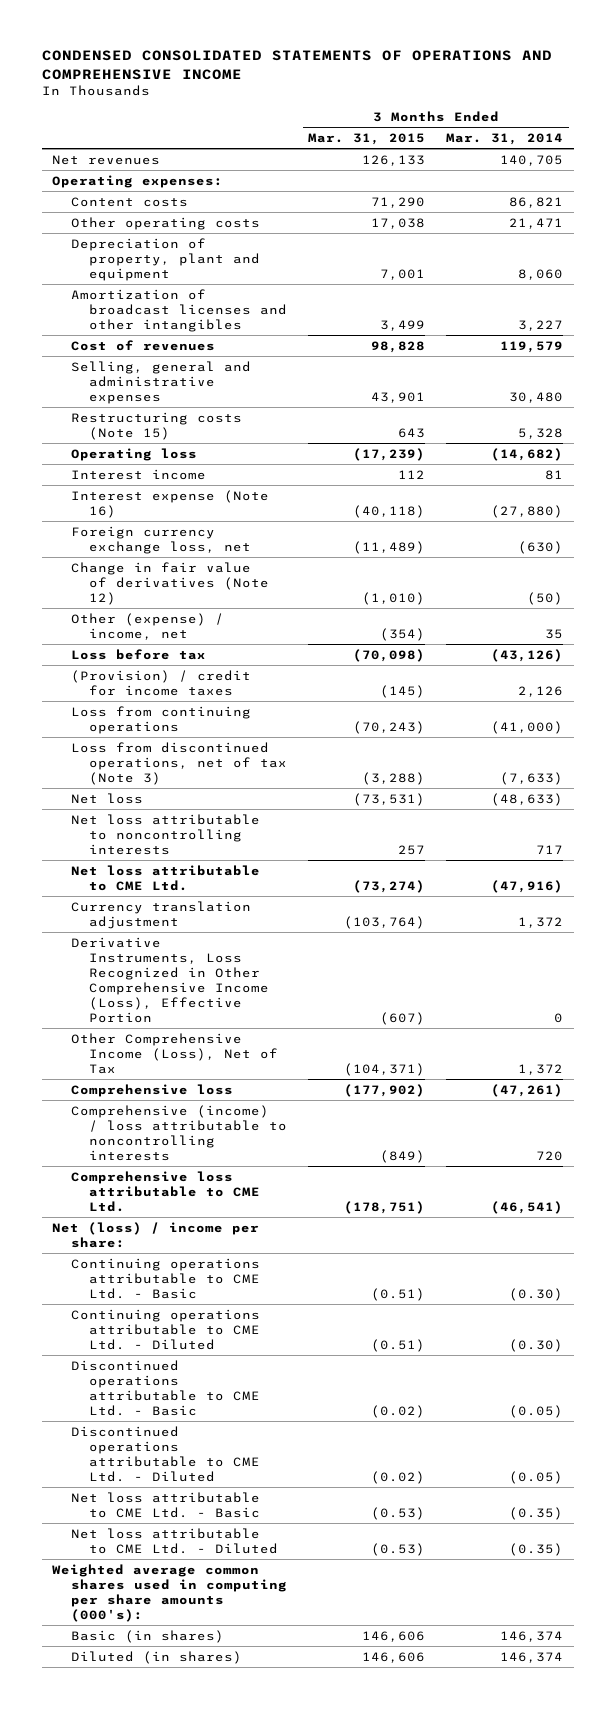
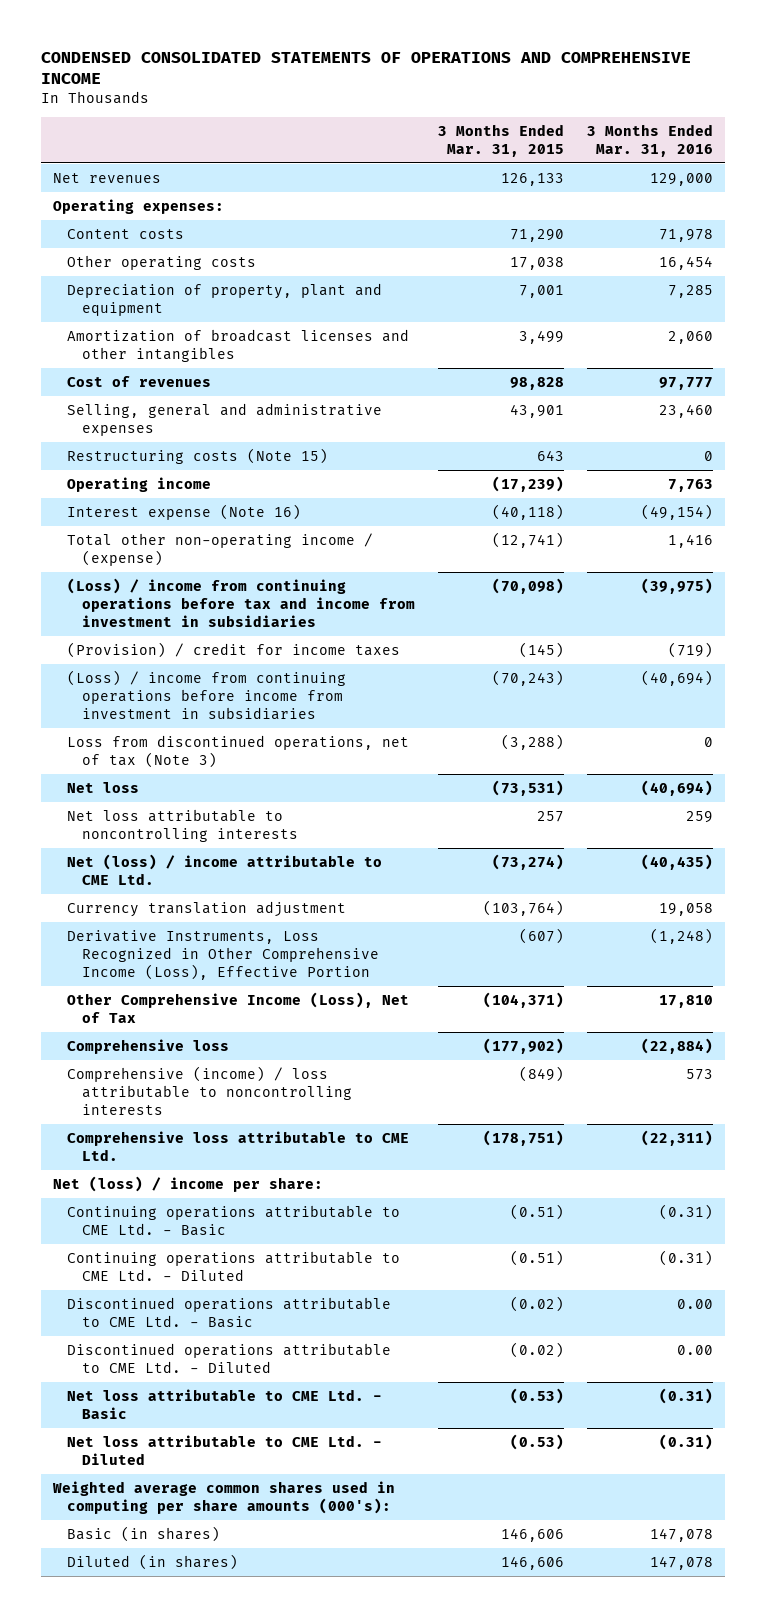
[446,132,564,145] Mar. 31, 2014 -> none
none -> [587,123,714,157] 3 Months Ended Mar. 31, 2016
[70,468,206,480] Interest income -> none
[70,447,197,461] Operating loss -> [67,476,212,492] Operating income
[70,525,252,554] Foreign currency exchange loss, net -> none
[70,561,270,605] Change in fair value of derivatives (Note 12) -> none
[70,612,224,640] Other (expense) / income, net -> none
none -> [67,532,374,566] Total other non-operating income / (expense)
[70,648,206,660] Loss before tax -> [67,577,415,627] (Loss) / income from continuing operations before tax and income from investment in subsidiaries
[70,705,251,734] Loss from continuing operations -> [67,669,347,720] (Loss) / income from continuing operations before income from investment in subsidiaries
[70,864,260,891] Net loss attributable to CME Ltd. -> [67,853,383,885] Net (loss) / income attributable to CME Ltd.

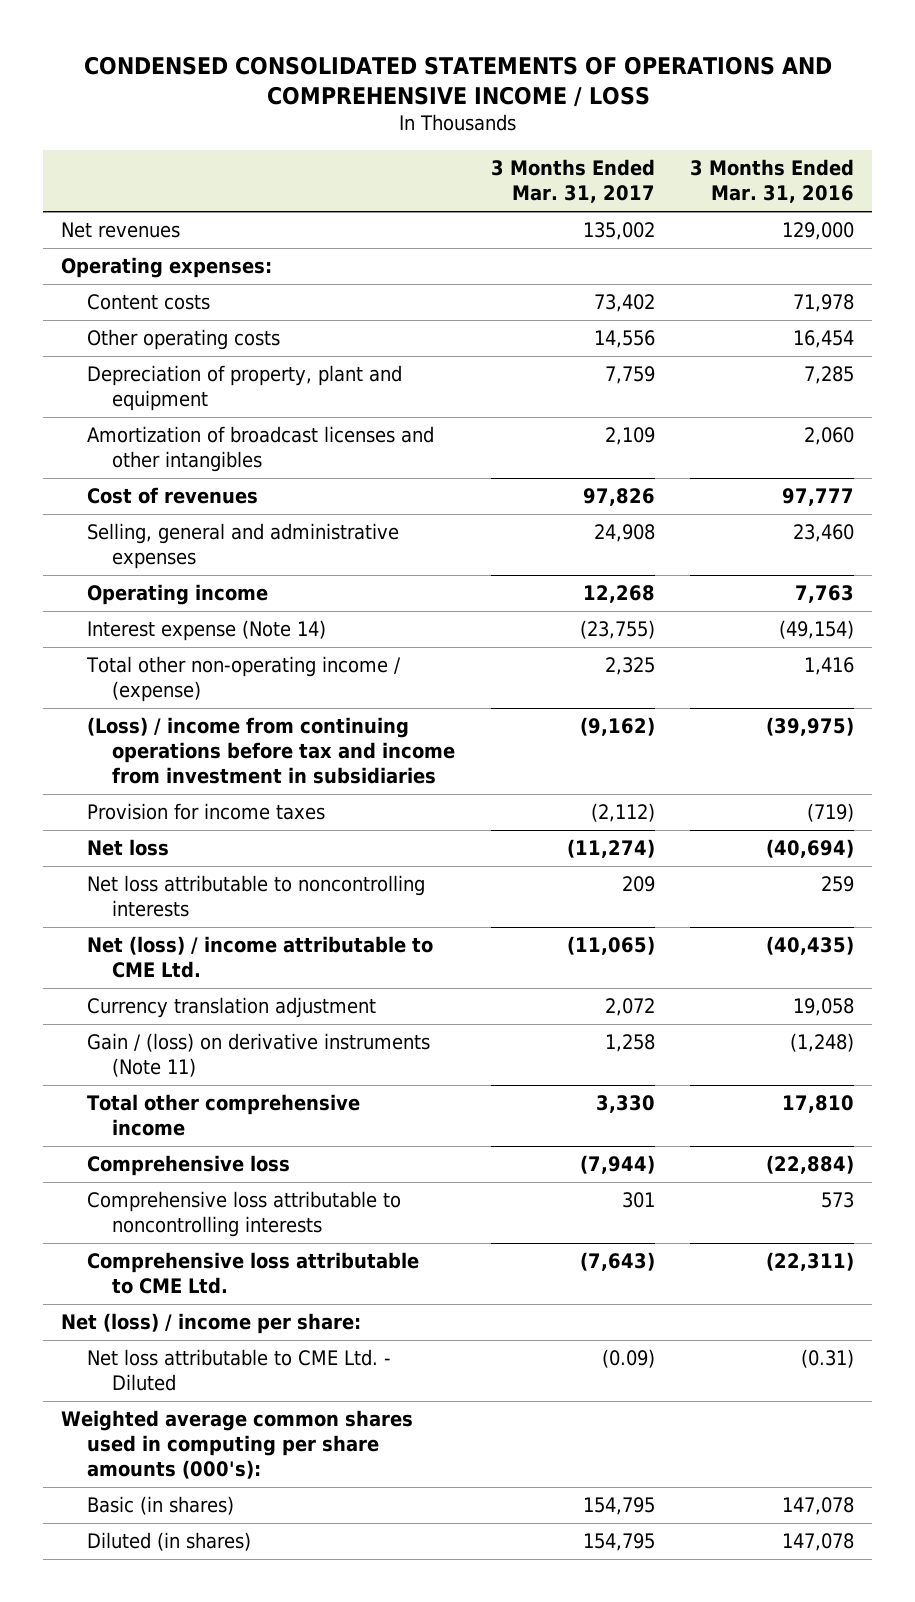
[40,51,691,85] CONDENSED CONSOLIDATED STATEMENTS OF OPERATIONS AND COMPREHENSIVE INCOME -> [83,55,832,107] CONDENSED CONSOLIDATED STATEMENTS OF OPERATIONS AND COMPREHENSIVE INCOME / LOSS
[438,123,565,157] 3 Months Ended Mar. 31, 2015 -> none
none -> [490,159,655,204] 3 Months Ended Mar. 31, 2017
[67,447,329,464] Restructuring costs (Note 15) -> none
[67,503,302,520] Interest expense (Note 16) -> [86,620,326,642] Interest expense (Note 14)
[67,669,347,720] (Loss) / income from continuing operations before income from investment in subsidiaries -> none
[67,734,410,768] Loss from discontinued operations, net of tax (Note 3) -> none
[67,641,401,658] (Provision) / credit for income taxes -> [86,803,325,821] Provision for income taxes
[67,929,379,980] Derivative Instruments, Loss Recognized in Other Comprehensive Income (Loss), Effective Portion -> [86,1033,430,1078] Gain / (loss) on derivative instruments (Note 11)
[67,991,410,1023] Other Comprehensive Income (Loss), Net of Tax -> [86,1094,360,1137] Total other comprehensive income
[67,1065,352,1115] Comprehensive (income) / loss attributable to noncontrolling interests -> [86,1191,401,1238] Comprehensive loss attributable to noncontrolling interests
[67,1204,401,1236] Continuing operations attributable to CME Ltd. - Basic -> none
[67,1250,401,1281] Continuing operations attributable to CME Ltd. - Diluted -> none
[67,1296,392,1328] Discontinued operations attributable to CME Ltd. - Basic -> none
[67,1342,392,1373] Discontinued operations attributable to CME Ltd. - Diluted -> none
[67,1388,383,1419] Net loss attributable to CME Ltd. - Basic -> none

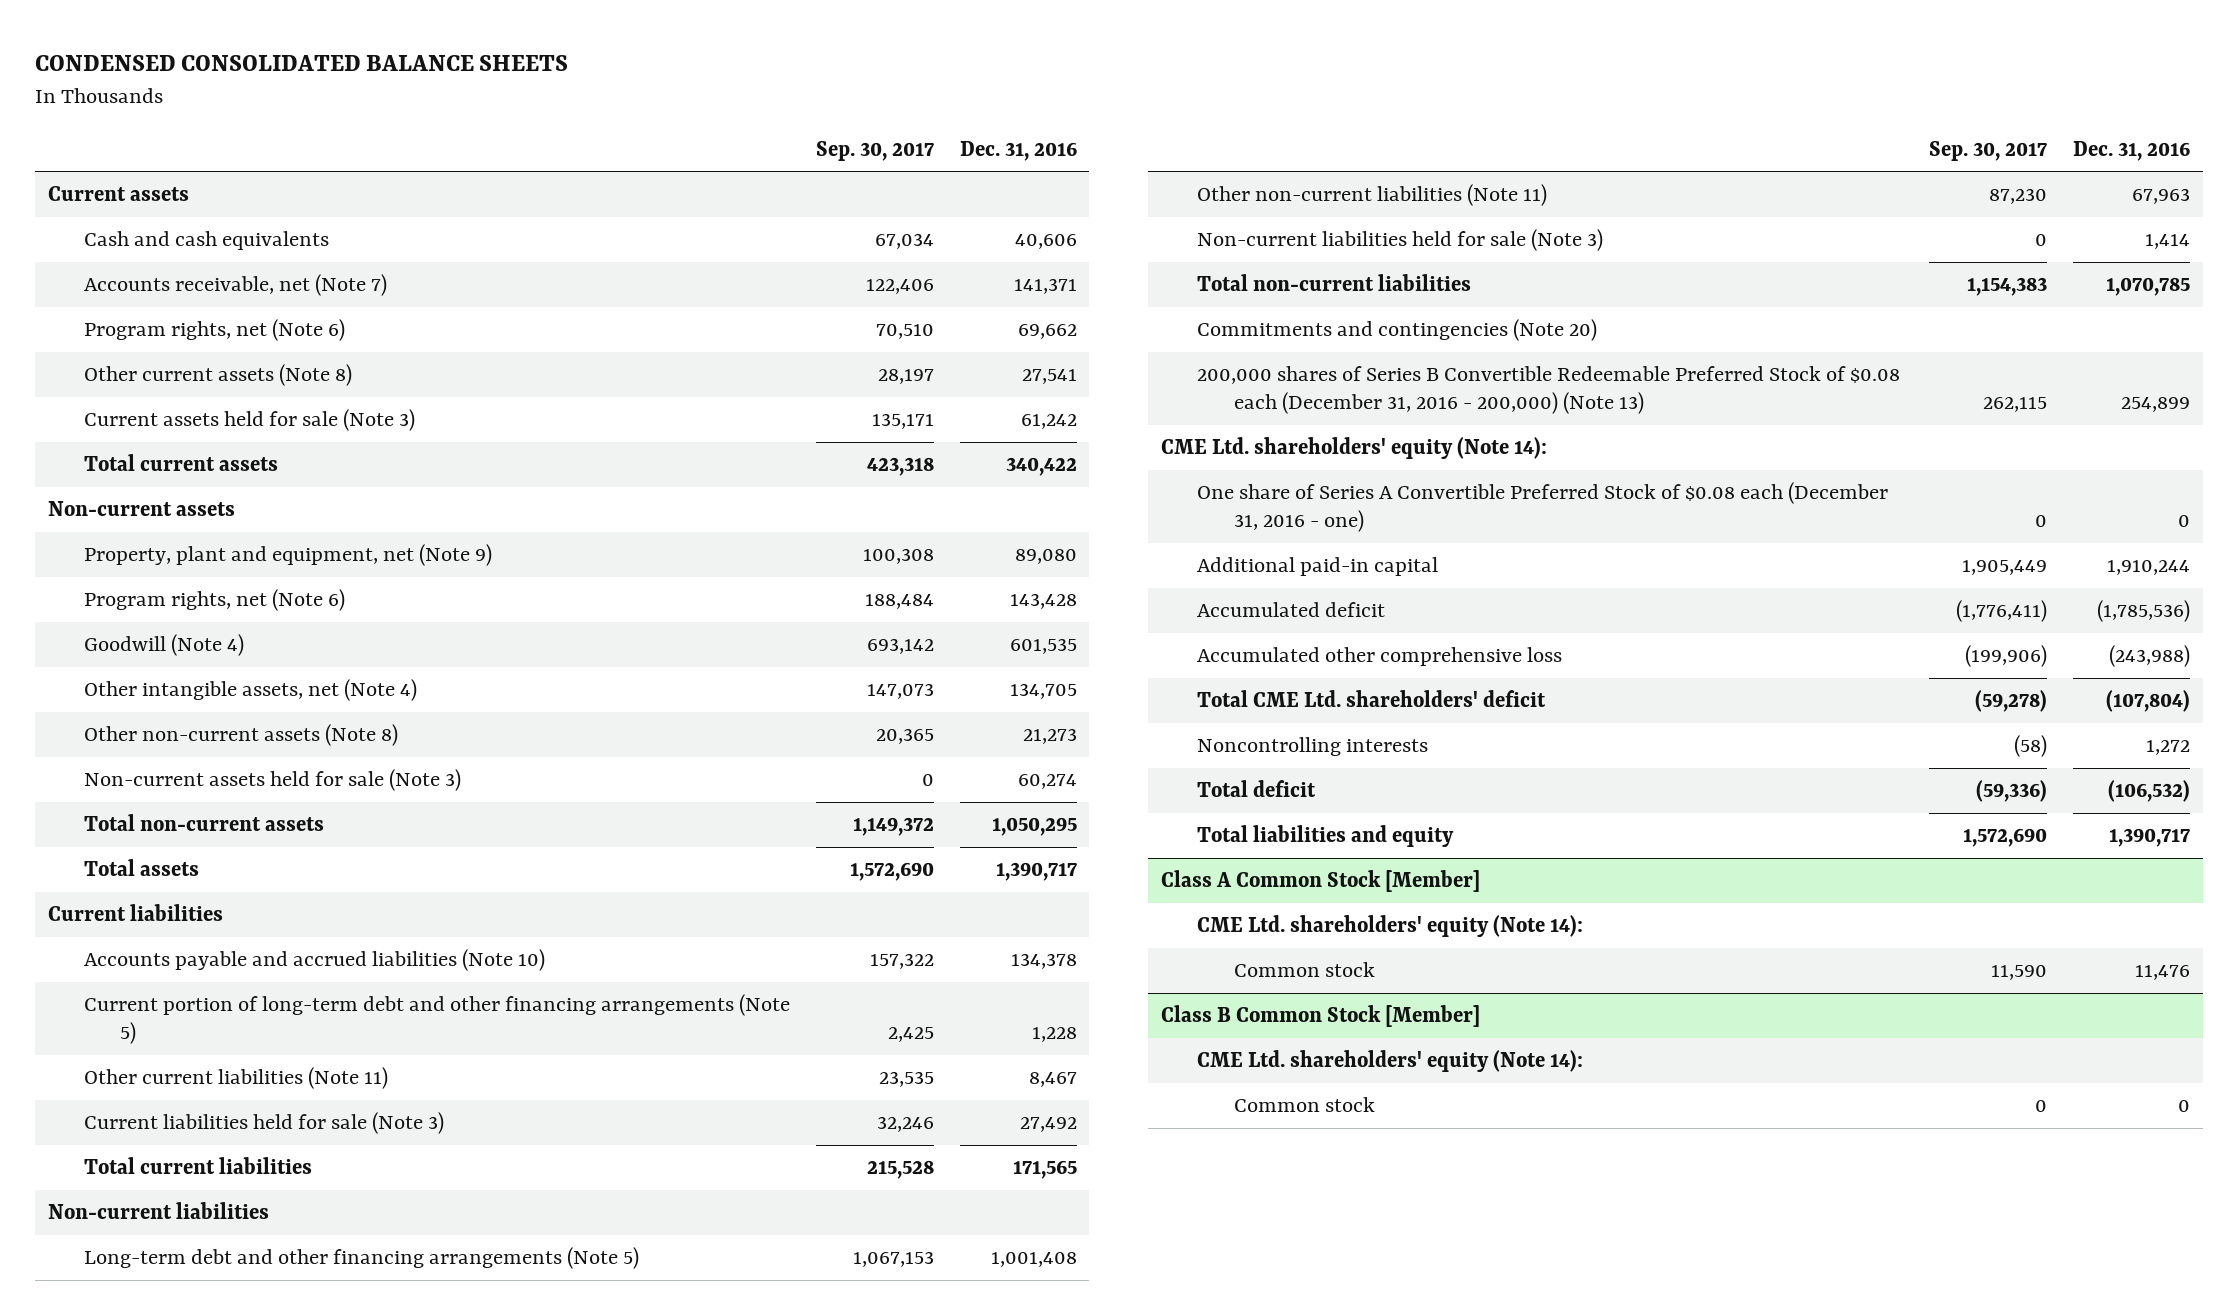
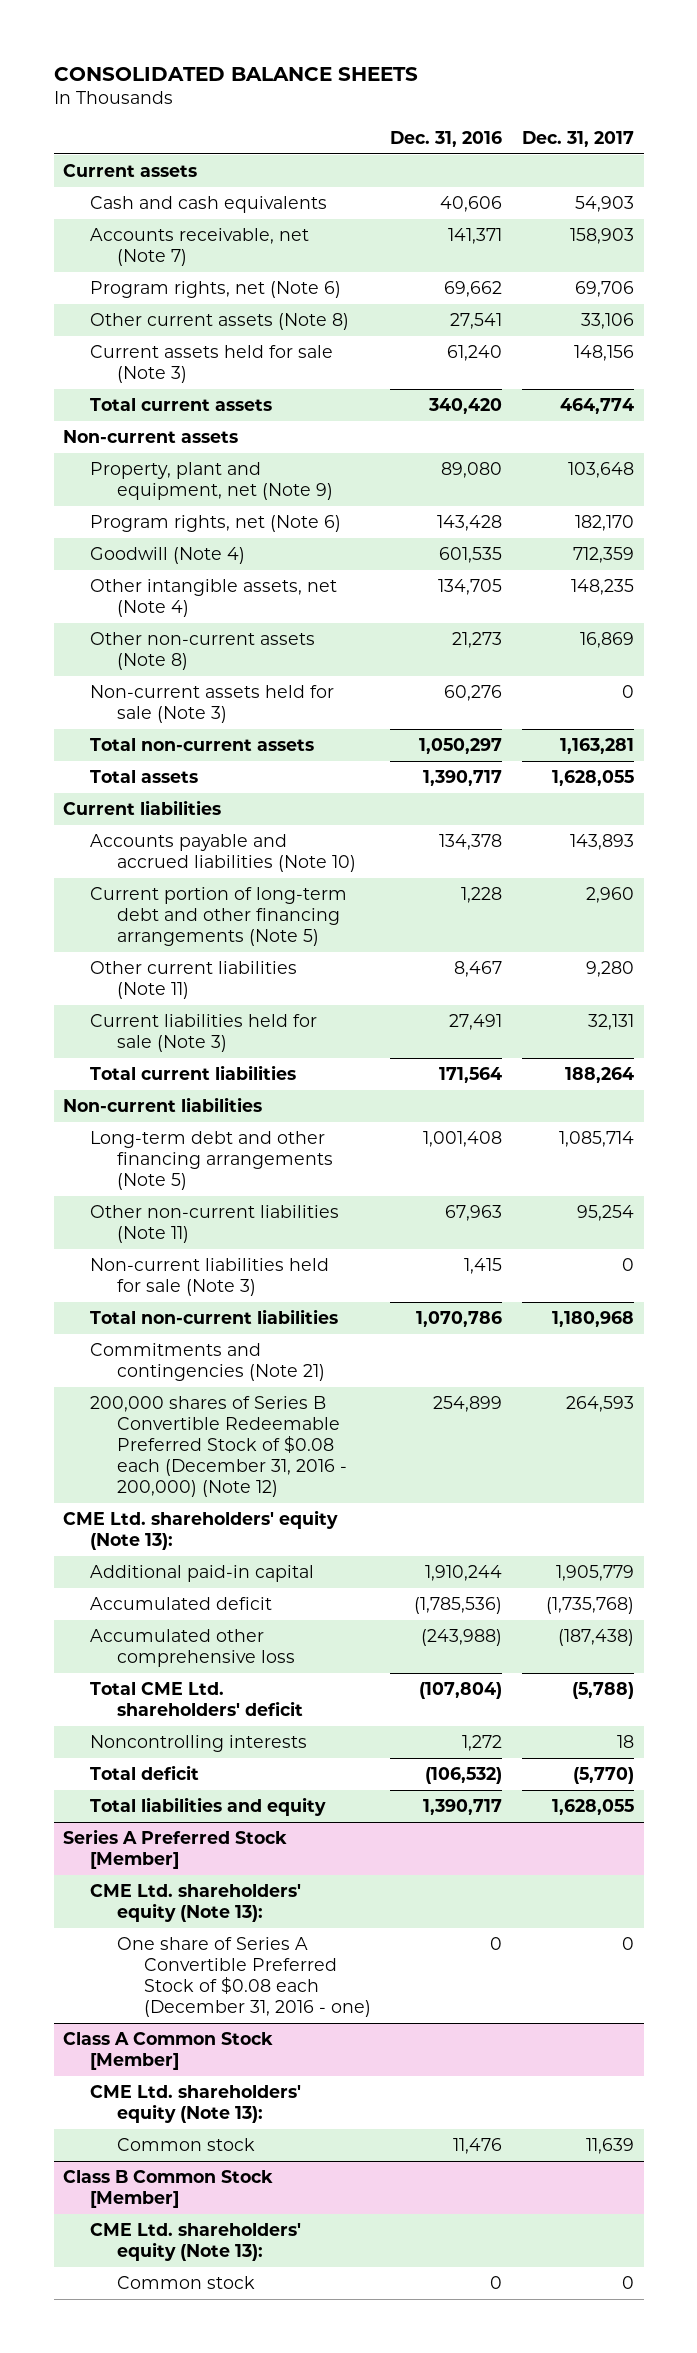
[34,55,568,72] CONDENSED CONSOLIDATED BALANCE SHEETS -> [53,66,418,81] CONSOLIDATED BALANCE SHEETS
[815,140,934,161] Sep. 30, 2017 -> none
none -> [521,130,634,147] Dec. 31, 2017
[1020,414,1077,430] 61,242 -> [447,345,503,362] 61,240
[1005,457,1077,477] 340,422 -> [428,398,503,415] 340,420
[1017,774,1077,790] 60,274 -> [444,685,503,702] 60,276
[991,817,1077,837] 1,050,295 -> [419,738,503,755] 1,050,297
[1019,1117,1077,1133] 27,492 -> [449,1014,503,1031] 27,491
[1012,1160,1077,1180] 171,565 -> [439,1067,503,1084] 171,564
[1197,482,1889,533] One share of Series A Convertible Preferred Stock of $0.08 each (December 31, 2016 - one) -> none
[2145,234,2191,250] 1,414 -> [464,1258,503,1275] 1,415
[2106,277,2191,297] 1,070,785 -> [416,1311,503,1328] 1,070,786
[1197,319,1598,342] Commitments and contingencies (Note 20) -> [90,1343,326,1382] Commitments and contingencies (Note 21)
[1197,366,1901,415] 200,000 shares of Series B Convertible Redeemable Preferred Stock of $0.08 each (December 31, 2016 - 200,000) (Note 13) -> [90,1396,348,1497] 200,000 shares of Series B Convertible Redeemable Preferred Stock of $0.08 each (December 31, 2016 - 200,000) (Note 12)
[1161,437,1548,460] CME Ltd. shareholders' equity (Note 14): -> [63,1510,339,1551] CME Ltd. shareholders' equity (Note 13):
none -> [63,1829,288,1870] Series A Preferred Stock [Member]
none -> [90,1884,302,1923] CME Ltd. shareholders' equity (Note 13):
none -> [117,1937,371,2017] One share of Series A Convertible Preferred Stock of $0.08 each (December 31, 2016 - one)
[1197,915,1584,938] CME Ltd. shareholders' equity (Note 14): -> [90,2085,302,2124] CME Ltd. shareholders' equity (Note 13):
[1197,1050,1584,1073] CME Ltd. shareholders' equity (Note 14): -> [90,2223,302,2262] CME Ltd. shareholders' equity (Note 13):

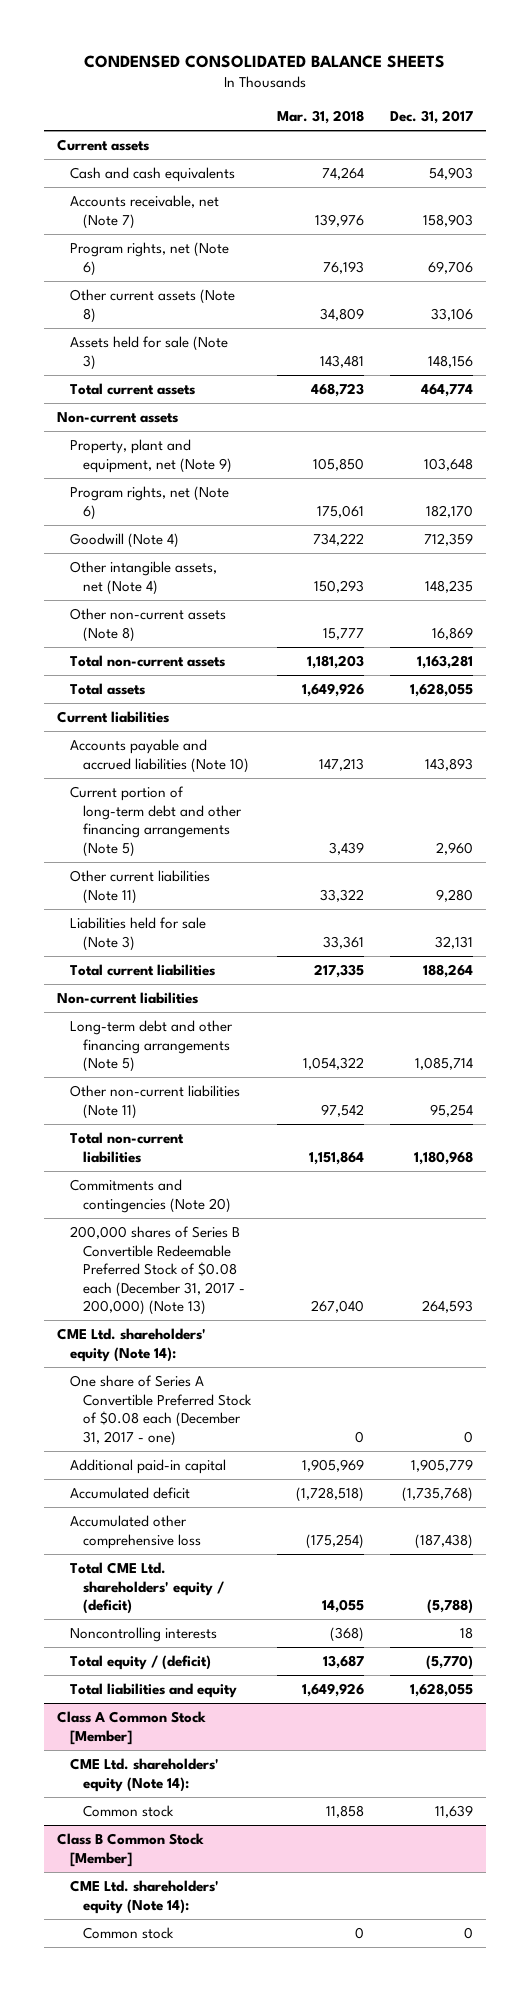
[53,66,418,81] CONSOLIDATED BALANCE SHEETS -> [84,55,446,69] CONDENSED CONSOLIDATED BALANCE SHEETS
[390,130,503,147] Dec. 31, 2016 -> none
none -> [276,110,364,125] Mar. 31, 2018
[90,345,334,384] Current assets held for sale (Note 3) -> [69,336,228,370] Assets held for sale (Note 3)
[90,685,335,724] Non-current assets held for sale (Note 3) -> none
[90,1014,318,1053] Current liabilities held for sale (Note 3) -> [69,917,206,951] Liabilities held for sale (Note 3)
[90,1258,330,1297] Non-current liabilities held for sale (Note 3) -> none
[90,1343,326,1382] Commitments and contingencies (Note 21) -> [69,1179,231,1213] Commitments and contingencies (Note 20)
[90,1396,348,1497] 200,000 shares of Series B Convertible Redeemable Preferred Stock of $0.08 each (December 31, 2016 - 200,000) (Note 12) -> [69,1226,245,1316] 200,000 shares of Series B Convertible Redeemable Preferred Stock of $0.08 each (December 31, 2017 - 200,000) (Note 13)
[63,1510,339,1551] CME Ltd. shareholders' equity (Note 13): -> [57,1328,207,1362] CME Ltd. shareholders' equity (Note 14):
none -> [69,1375,252,1446] One share of Series A Convertible Preferred Stock of $0.08 each (December 31, 2017 - one)
[90,1682,304,1717] Total CME Ltd. shareholders' deficit -> [69,1562,224,1615] Total CME Ltd. shareholders' equity / (deficit)
[90,1765,200,1781] Total deficit -> [69,1655,211,1671] Total equity / (deficit)
[63,1829,288,1870] Series A Preferred Stock [Member] -> none
[90,1884,302,1923] CME Ltd. shareholders' equity (Note 13): -> none
[117,1937,371,2017] One share of Series A Convertible Preferred Stock of $0.08 each (December 31, 2016 - one) -> none
[90,2085,302,2124] CME Ltd. shareholders' equity (Note 13): -> [69,1758,219,1792] CME Ltd. shareholders' equity (Note 14):
[90,2223,302,2262] CME Ltd. shareholders' equity (Note 13): -> [69,1880,219,1914] CME Ltd. shareholders' equity (Note 14):

